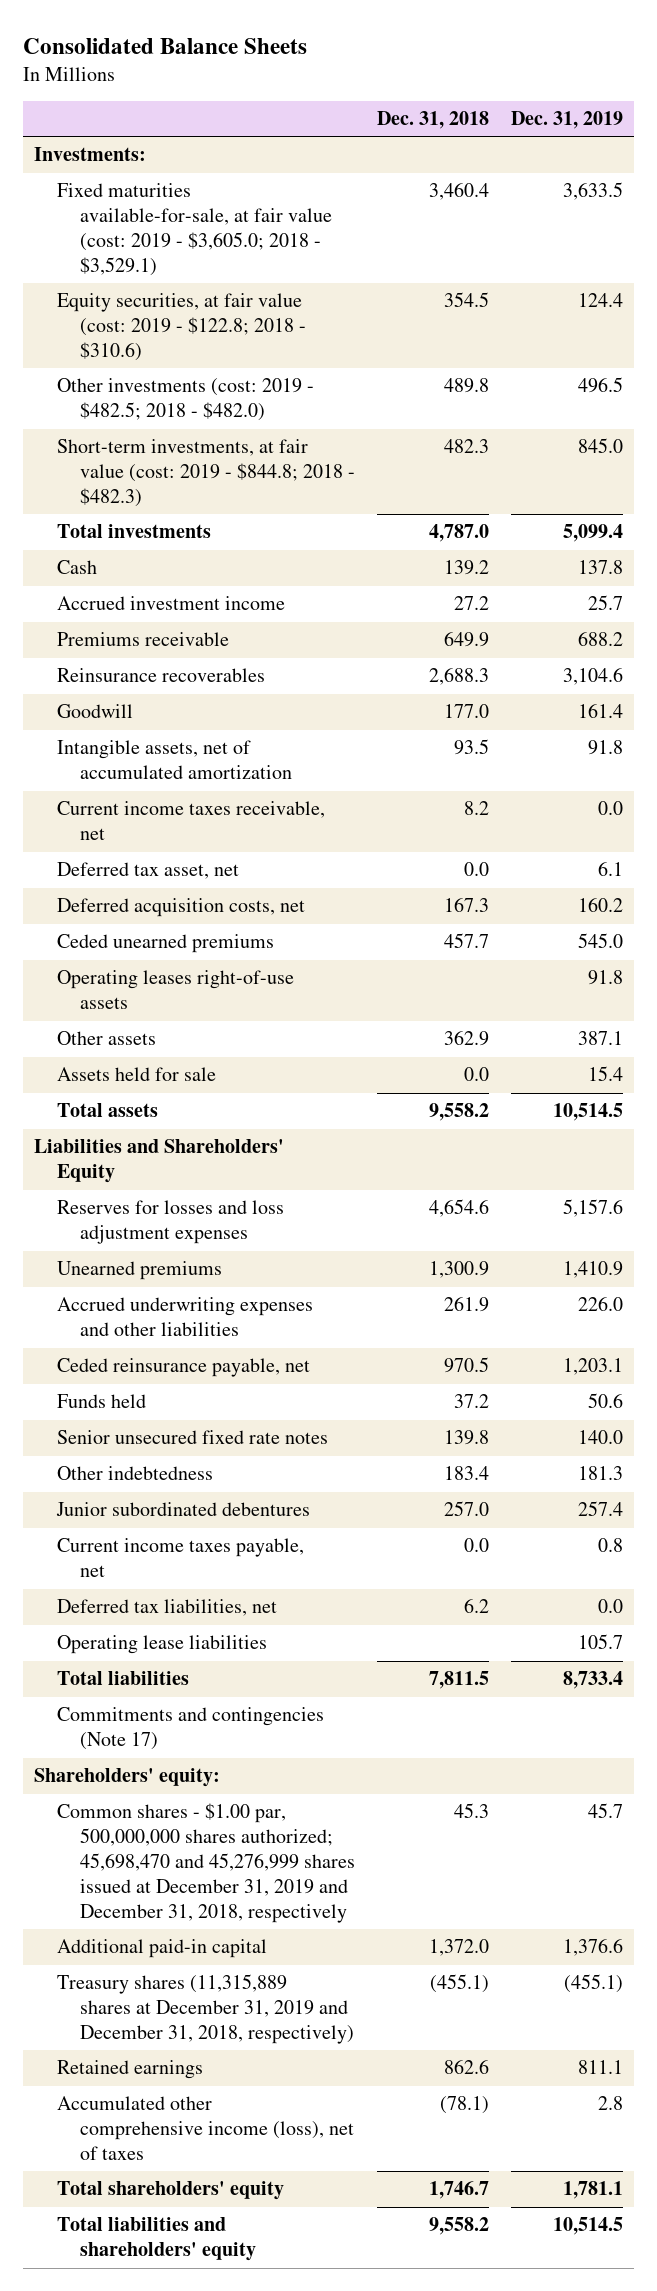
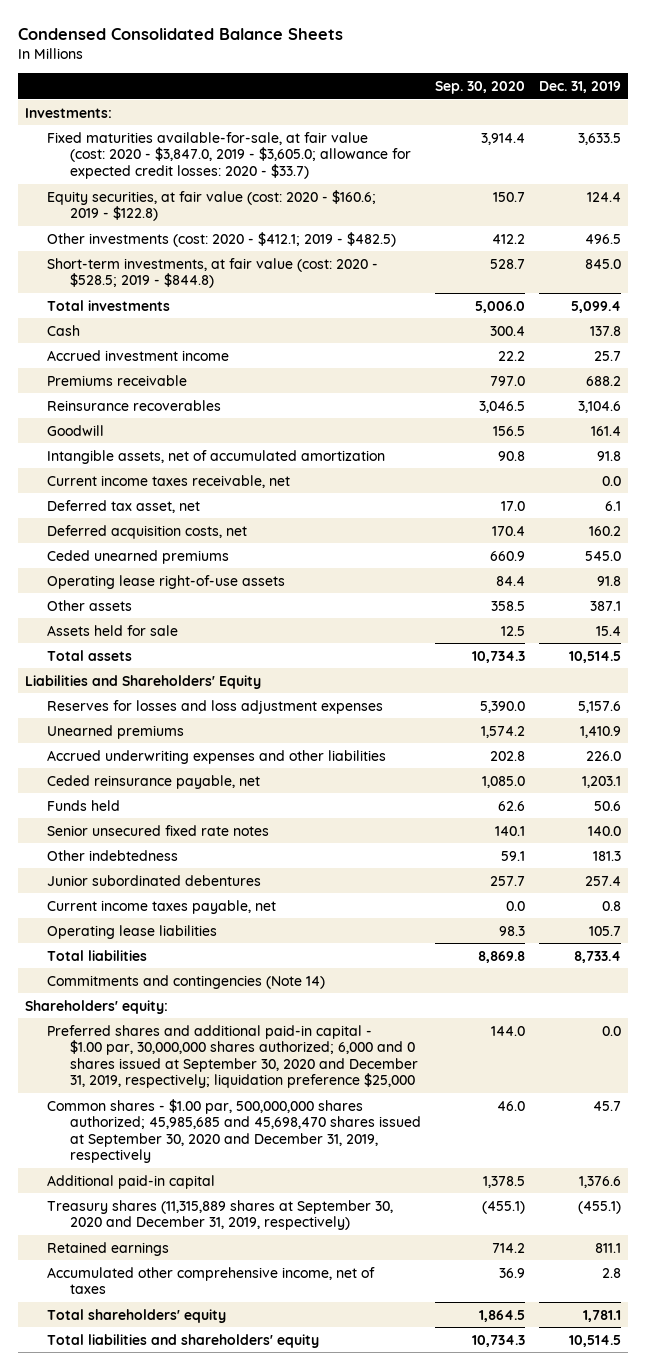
[22,37,307,54] Consolidated Balance Sheets -> [17,27,343,40] Condensed Consolidated Balance Sheets
[376,110,489,129] Dec. 31, 2018 -> none
none -> [435,80,526,94] Sep. 30, 2020
[56,183,332,276] Fixed maturities available-for-sale, at fair value (cost: 2019 - $3,605.0; 2018 - $3,529.1) -> [47,131,411,179] Fixed maturities available-for-sale, at fair value (cost: 2020 - $3,847.0, 2019 - $3,605.0; allowance for expected credit losses: 2020 - $33.7)
[56,293,306,362] Equity securities, at fair value (cost: 2019 - $122.8; 2018 - $310.6) -> [47,189,377,222] Equity securities, at fair value (cost: 2020 - $160.6; 2019 - $122.8)
[56,378,314,422] Other investments (cost: 2019 - $482.5; 2018 - $482.0) -> [47,231,397,247] Other investments (cost: 2020 - $412.1; 2019 - $482.5)
[56,439,355,508] Short-term investments, at fair value (cost: 2019 - $844.8; 2018 - $482.3) -> [47,257,379,289] Short-term investments, at fair value (cost: 2020 - $528.5; 2019 - $844.8)
[56,970,294,1010] Operating leases right-of-use assets -> [47,574,286,589] Operating lease right-of-use assets
[56,1599,277,1617] Deferred tax liabilities, net -> none
[56,1707,324,1751] Commitments and contingencies (Note 17) -> [47,974,326,989] Commitments and contingencies (Note 14)
none -> [47,1024,418,1089] Preferred shares and additional paid-in capital - $1.00 par, 30,000,000 shares authorized; 6,000 and 0 shares issued at September 30, 2020 and December 31, 2019, respectively; liquidation preference $25,000
[56,1803,355,1923] Common shares - $1.00 par, 500,000,000 shares authorized; 45,698,470 and 45,276,999 shares issued at December 31, 2019 and December 31, 2018, respectively -> [47,1098,421,1164] Common shares - $1.00 par, 500,000,000 shares authorized; 45,985,685 and 45,698,470 shares issued at September 30, 2020 and December 31, 2019, respectively
[56,1974,354,2045] Treasury shares (11,315,889 shares at December 31, 2019 and December 31, 2018, respectively) -> [47,1199,394,1231] Treasury shares (11,315,889 shares at September 30, 2020 and December 31, 2019, respectively)
[56,2096,354,2161] Accumulated other comprehensive income (loss), net of taxes -> [47,1266,376,1295] Accumulated other comprehensive income, net of taxes

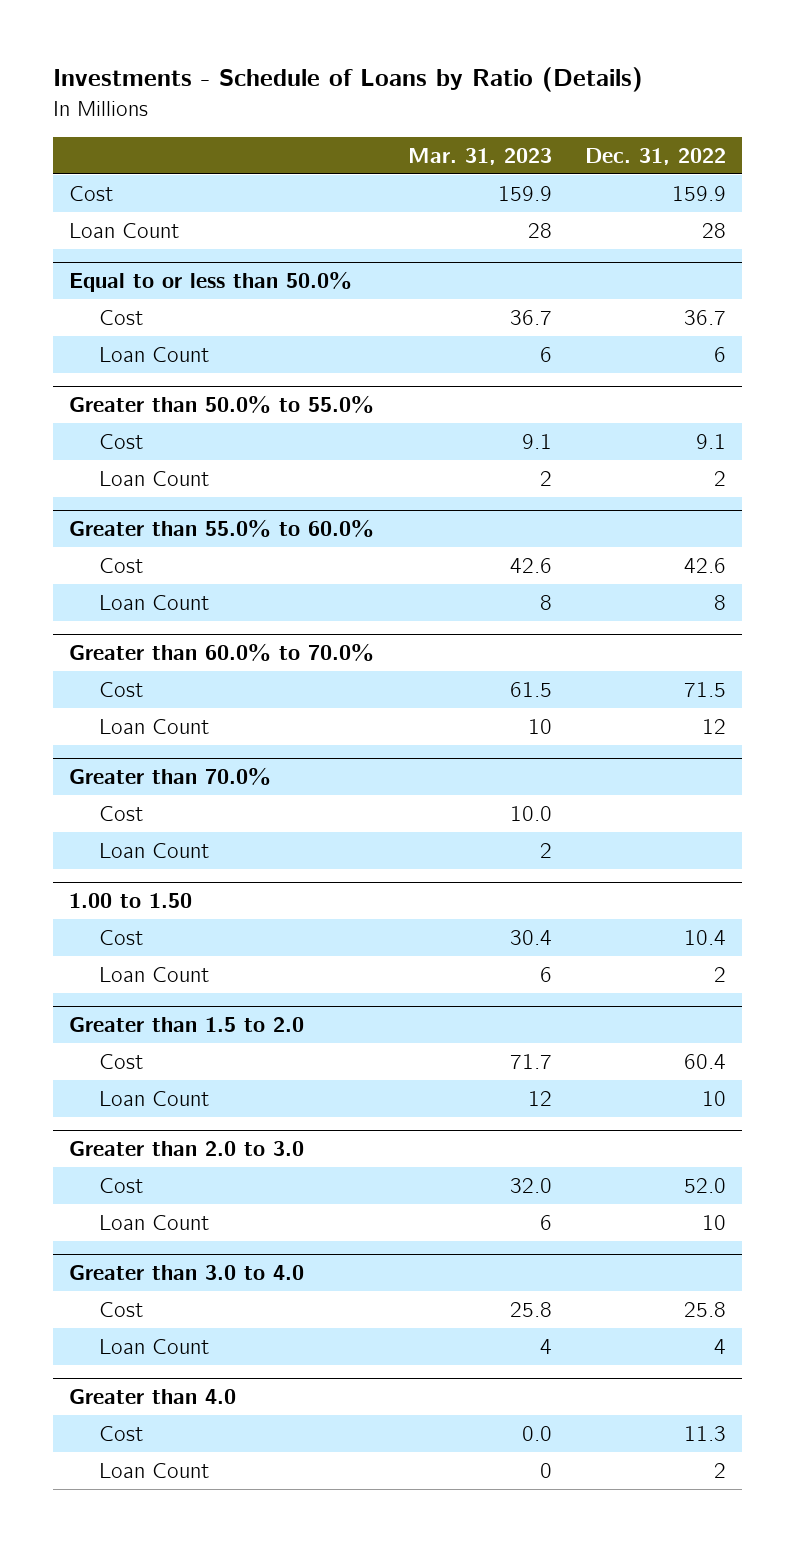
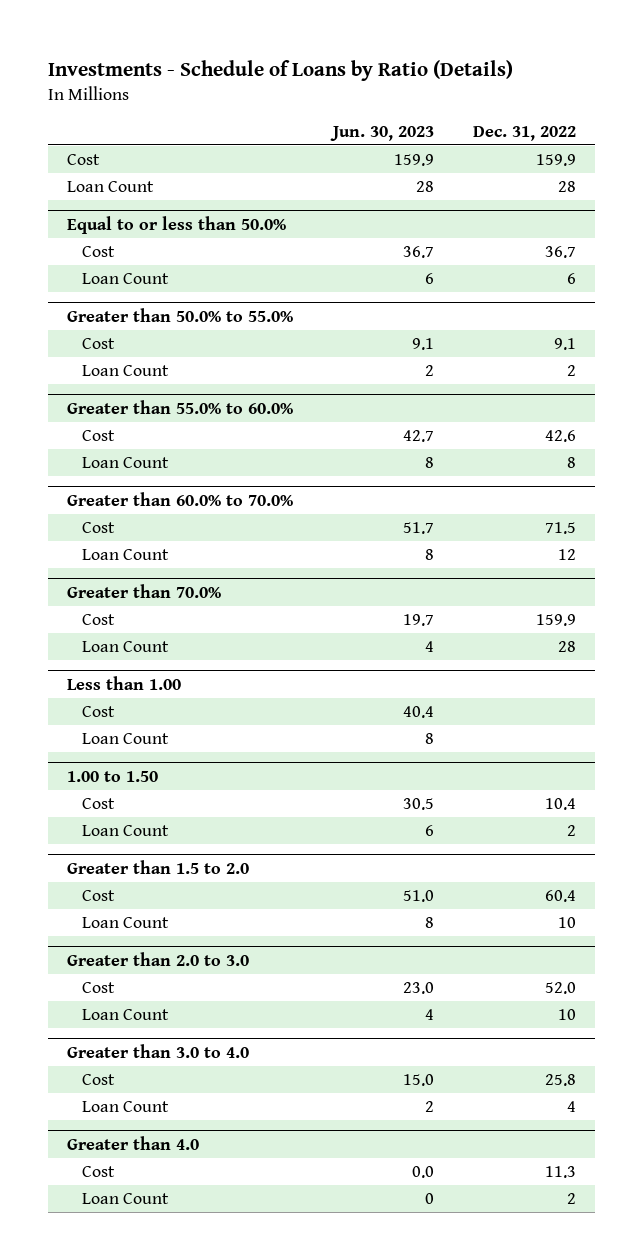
[407,147,552,165] Mar. 31, 2023 -> none
none -> [329,125,434,141] Jun. 30, 2023
none -> [81,614,115,626] Cost
none -> [81,641,169,653] Loan Count
none -> [67,675,182,690] Less than 1.00

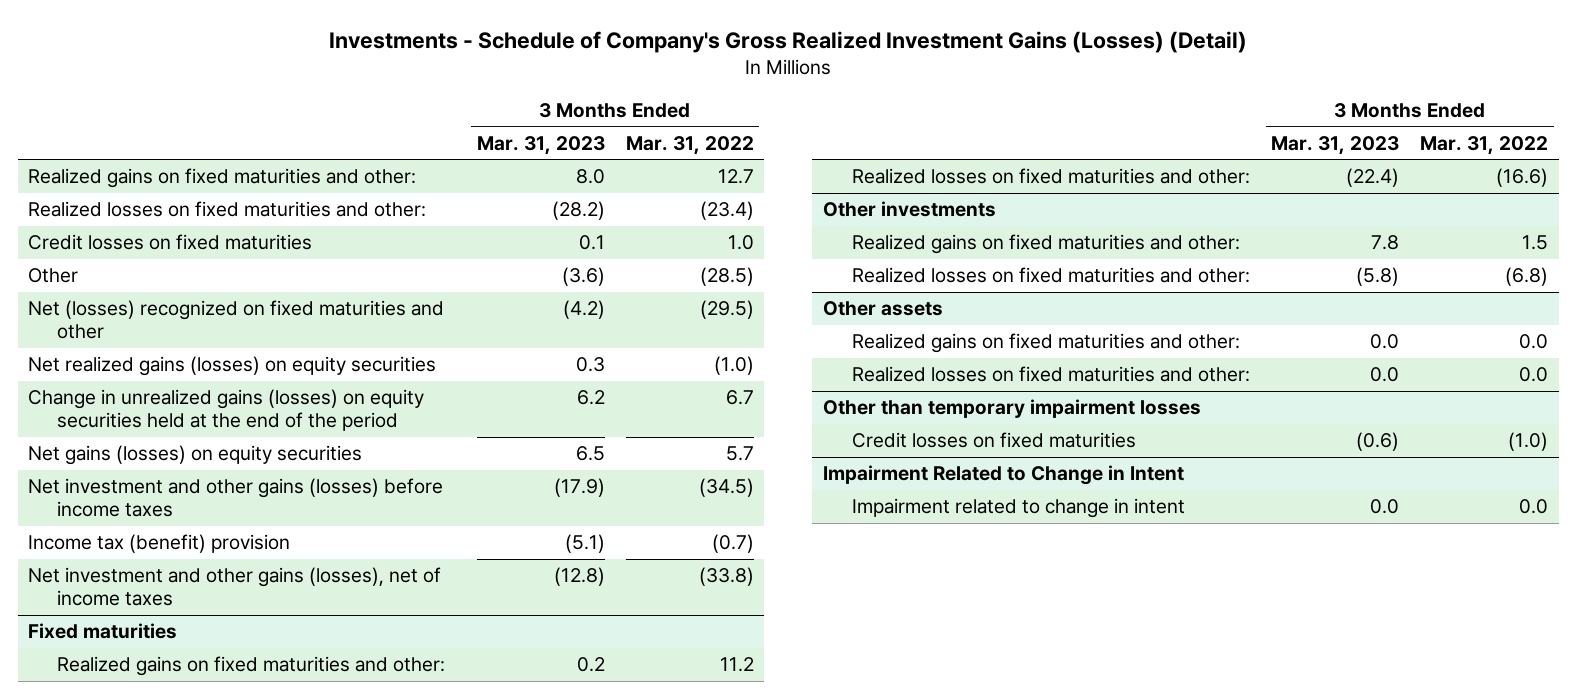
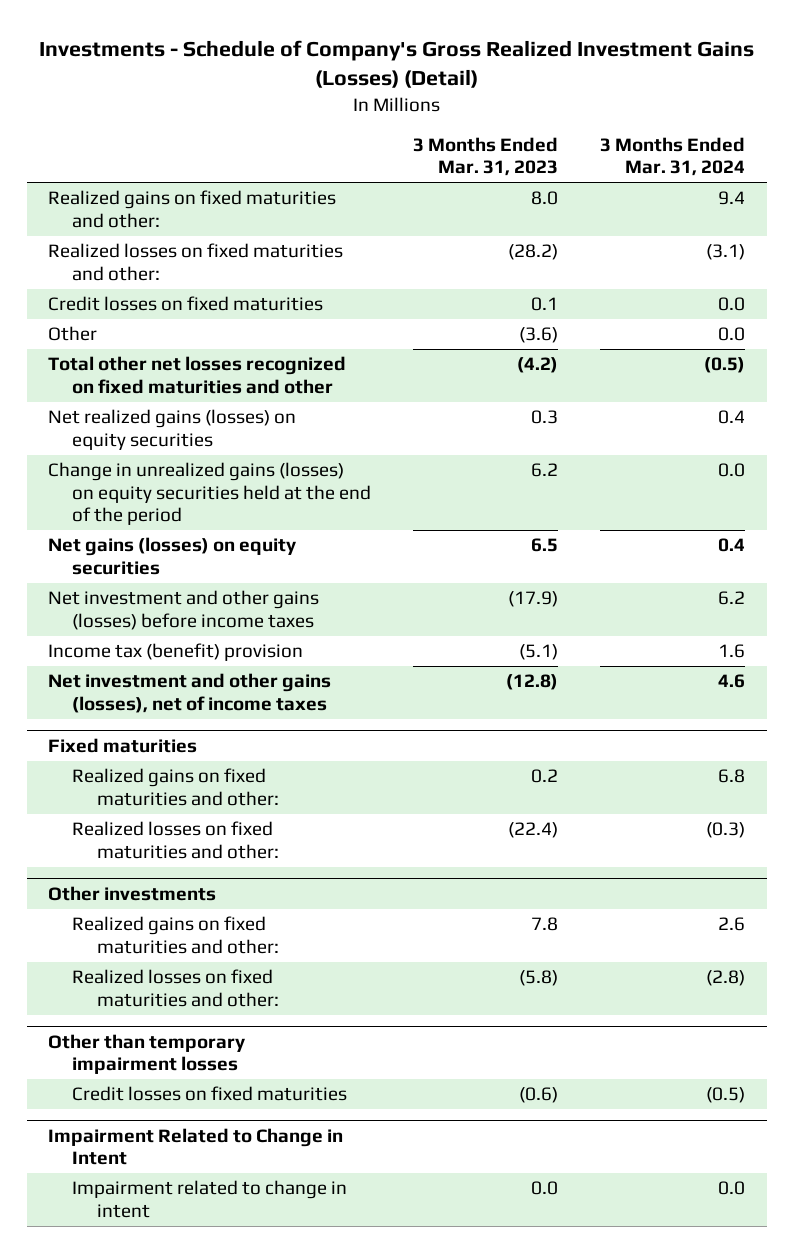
[625,135,754,155] Mar. 31, 2022 -> none
none -> [600,136,746,177] 3 Months Ended Mar. 31, 2024
[28,300,445,340] Net (losses) recognized on fixed maturities and other -> [47,356,346,394] Total other net losses recognized on fixed maturities and other
[822,301,943,317] Other assets -> none
[852,333,1241,354] Realized gains on fixed maturities and other: -> none
[852,366,1251,383] Realized losses on fixed maturities and other: -> none

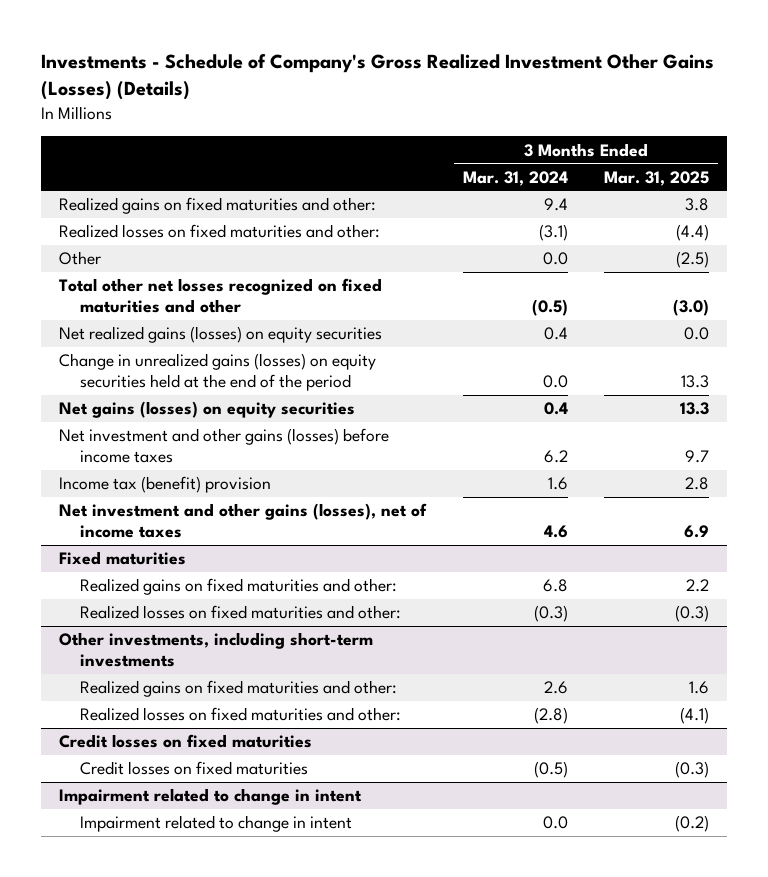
[38,39,754,89] Investments - Schedule of Company's Gross Realized Investment Gains (Losses) (Detail) -> [41,54,715,101] Investments - Schedule of Company's Gross Realized Investment Other Gains (Losses) (Details)
[413,136,559,177] 3 Months Ended Mar. 31, 2023 -> none
none -> [603,170,709,186] Mar. 31, 2025
[47,296,323,312] Credit losses on fixed maturities -> none
[47,885,216,901] Other investments -> [59,632,374,668] Other investments, including short-term investments
[47,1033,245,1074] Other than temporary impairment losses -> [59,734,313,749] Credit losses on fixed maturities
[47,1127,343,1165] Impairment Related to Change in Intent -> [59,788,363,806] Impairment related to change in intent

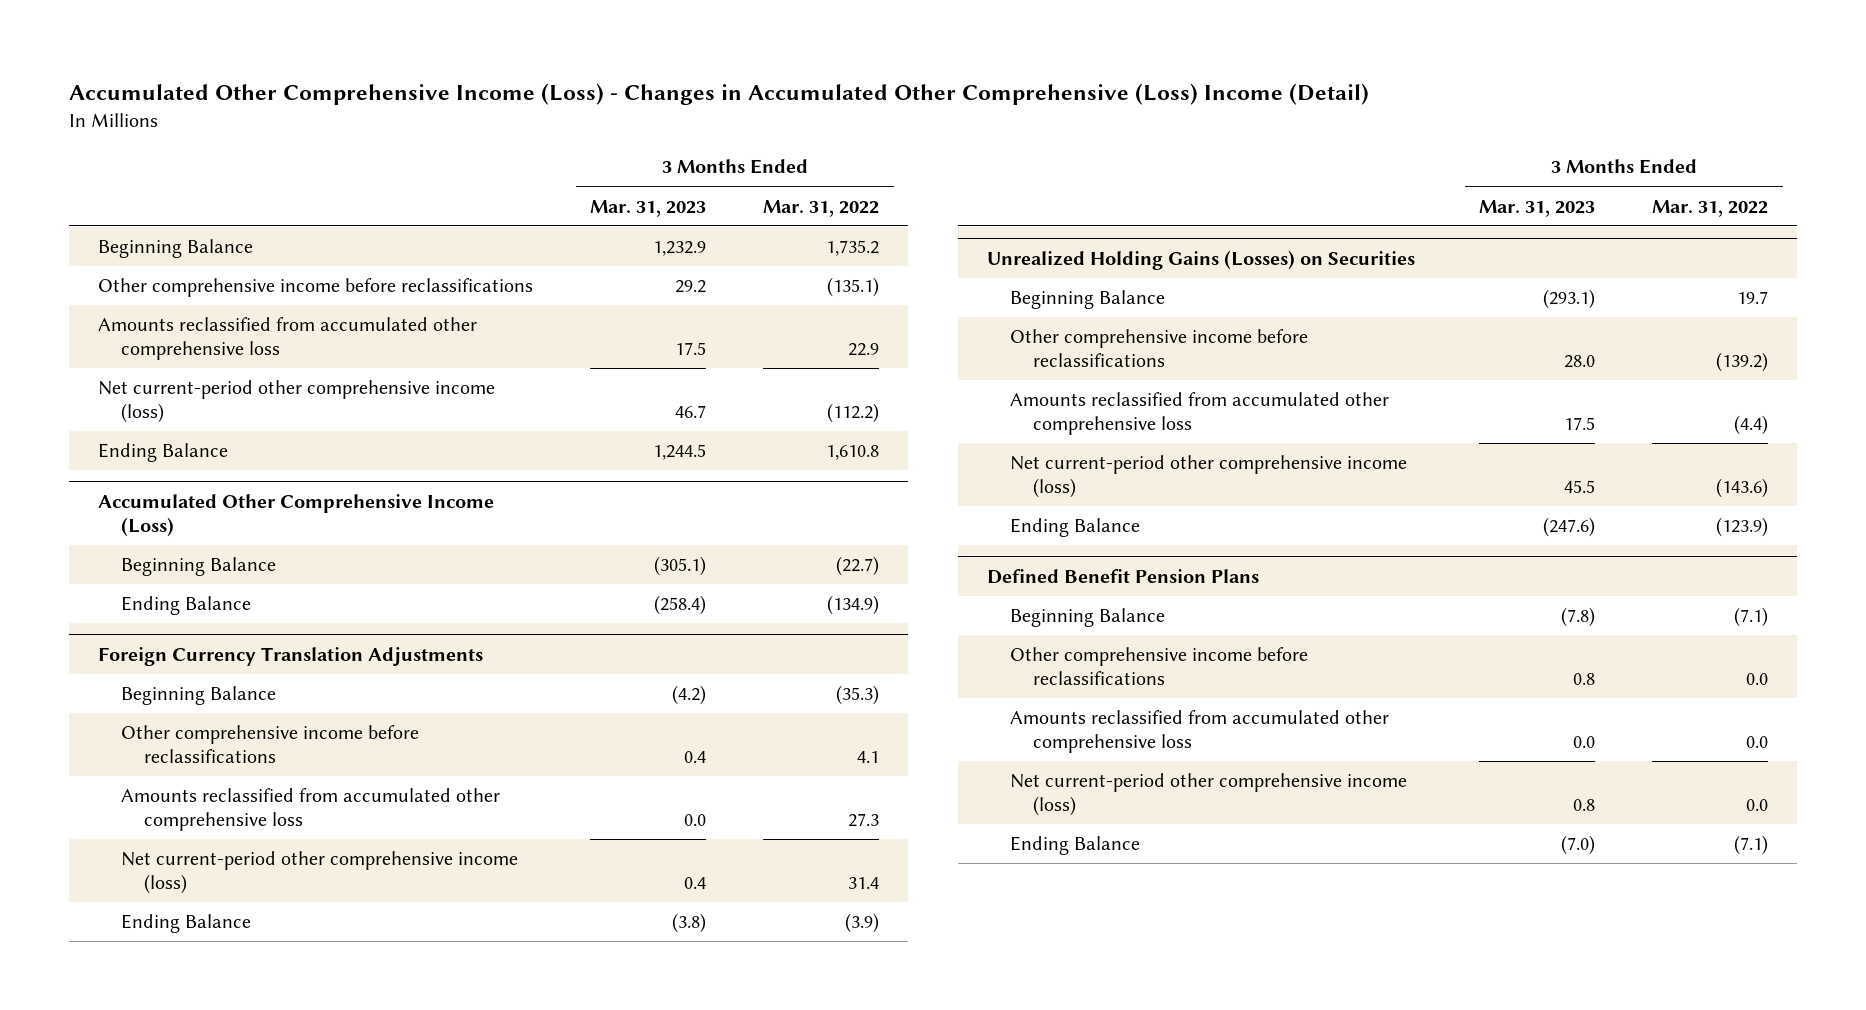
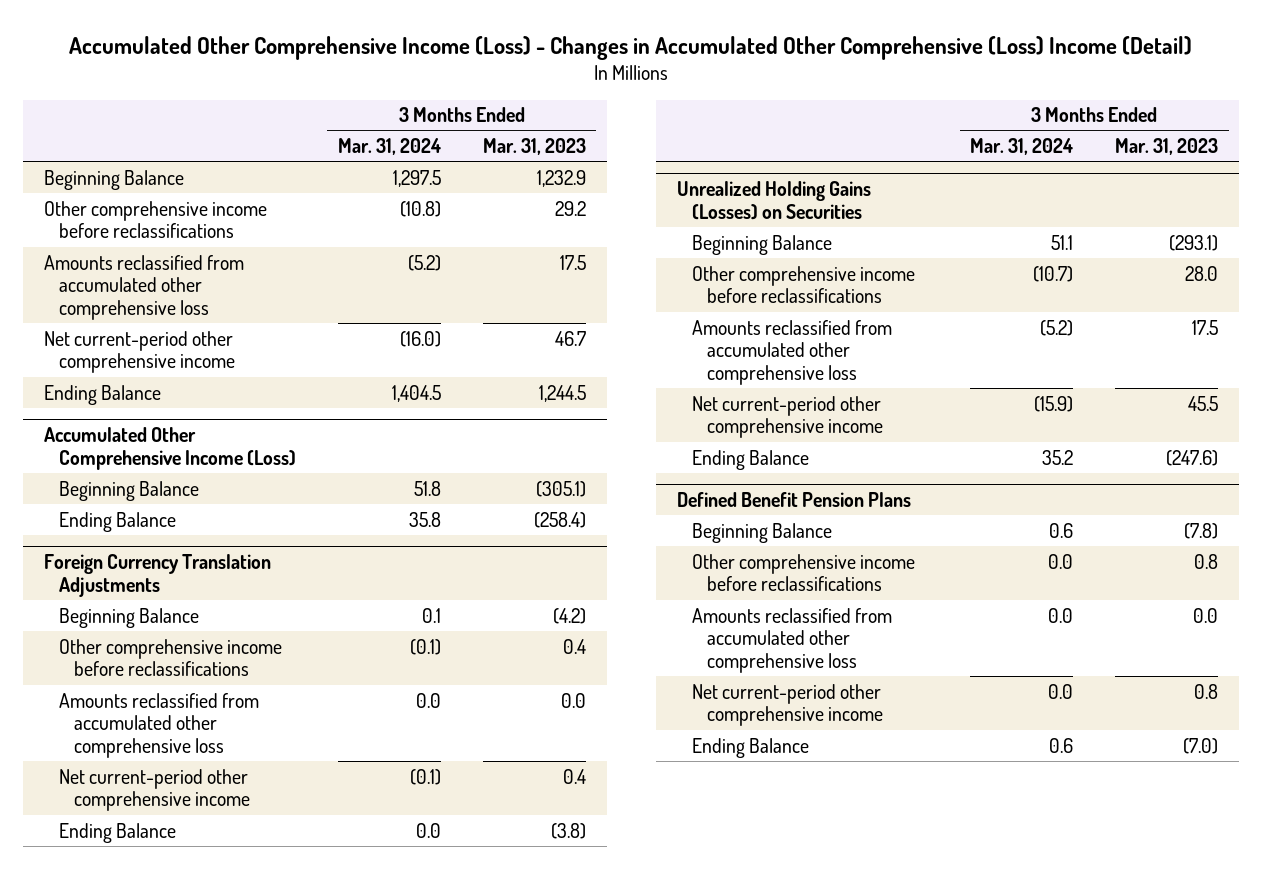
[763,199,880,217] Mar. 31, 2022 -> none
none -> [337,137,441,155] Mar. 31, 2024
[97,380,495,424] Net current-period other comprehensive income (loss) -> [44,330,236,374] Net current-period other comprehensive income
[120,851,518,895] Net current-period other comprehensive income (loss) -> [59,768,250,812] Net current-period other comprehensive income
[1009,455,1407,499] Net current-period other comprehensive income (loss) -> [691,395,883,439] Net current-period other comprehensive income
[1009,773,1407,817] Net current-period other comprehensive income (loss) -> [691,683,883,727] Net current-period other comprehensive income

